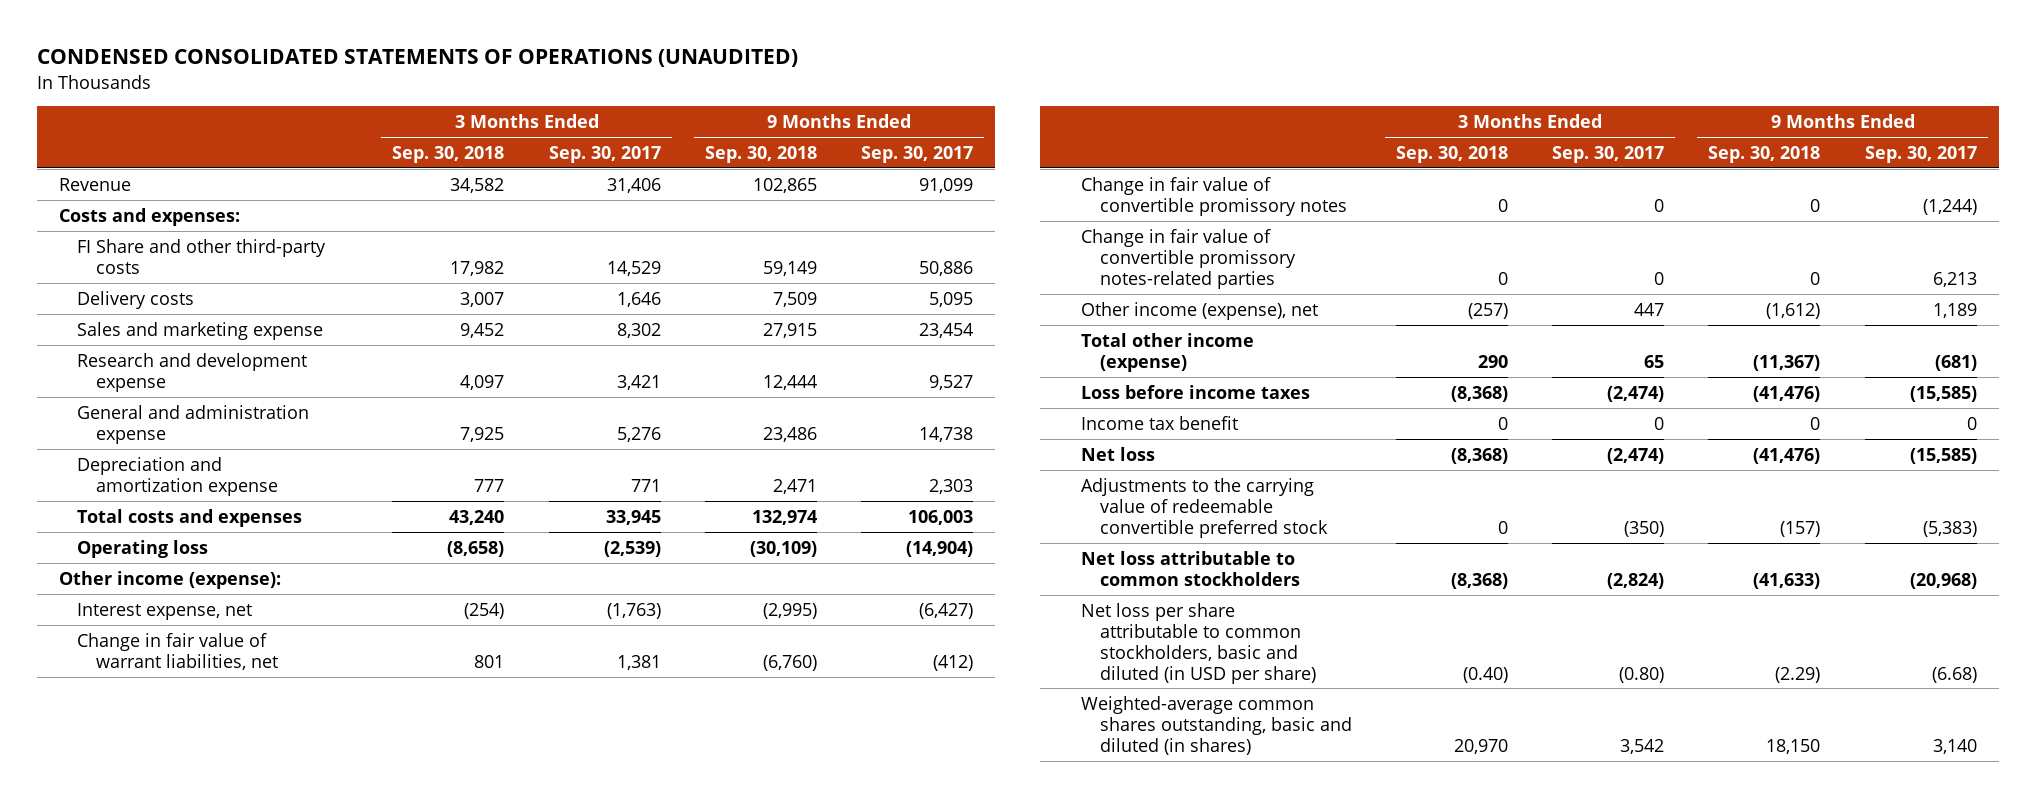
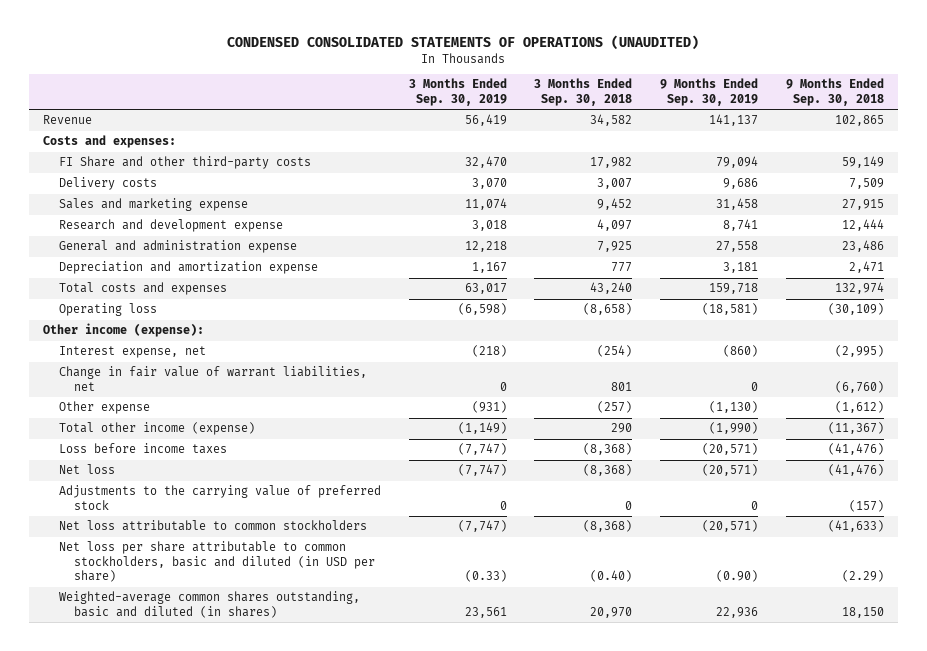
[548,145,661,163] Sep. 30, 2017 -> none
[861,145,974,163] Sep. 30, 2017 -> none
none -> [408,78,507,106] 3 Months Ended Sep. 30, 2019
none -> [660,78,759,106] 9 Months Ended Sep. 30, 2019
[1080,176,1347,216] Change in fair value of convertible promissory notes -> none
[1080,228,1296,289] Change in fair value of convertible promissory notes-related parties -> none
[1080,301,1318,320] Other income (expense), net -> [58,401,150,415] Other expense
[1080,415,1238,430] Income tax benefit -> none
[1080,477,1328,538] Adjustments to the carrying value of redeemable convertible preferred stock -> [58,485,381,510] Adjustments to the carrying value of preferred stock

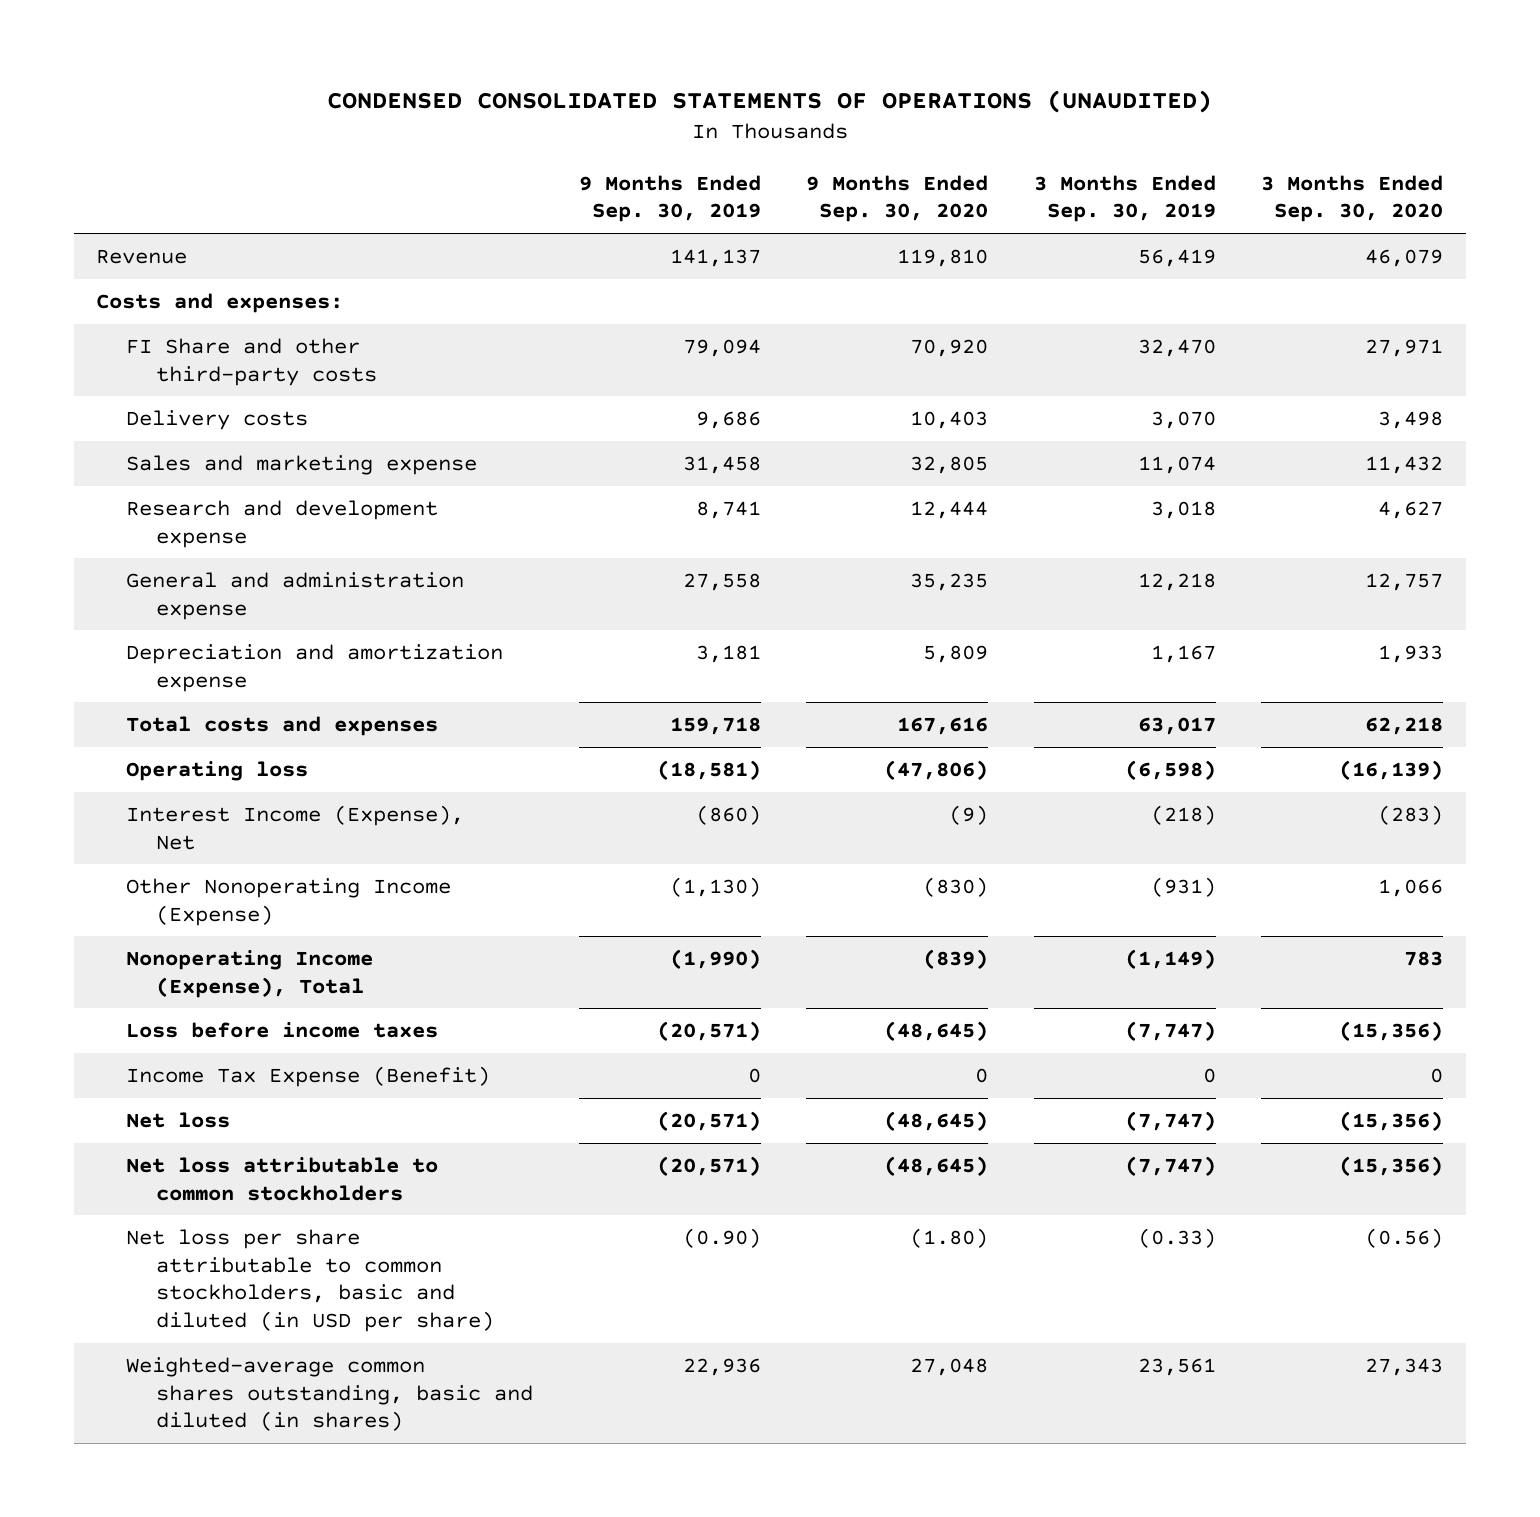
[534,78,633,106] 3 Months Ended Sep. 30, 2018 -> none
[785,78,884,106] 9 Months Ended Sep. 30, 2018 -> none
none -> [806,174,989,223] 9 Months Ended Sep. 30, 2020
none -> [1261,174,1444,223] 3 Months Ended Sep. 30, 2020
[43,323,205,338] Other income (expense): -> none
[58,366,367,391] Change in fair value of warrant liabilities, net -> none
[58,346,206,359] Interest expense, net -> [126,804,465,850] Interest Income (Expense), Net
[58,401,150,415] Other expense -> [126,877,452,926] Other Nonoperating Income (Expense)
[58,422,255,436] Total other income (expense) -> [126,949,374,998] Nonoperating Income (Expense), Total
none -> [126,1065,491,1087] Income Tax Expense (Benefit)
[58,485,381,510] Adjustments to the carrying value of preferred stock -> none

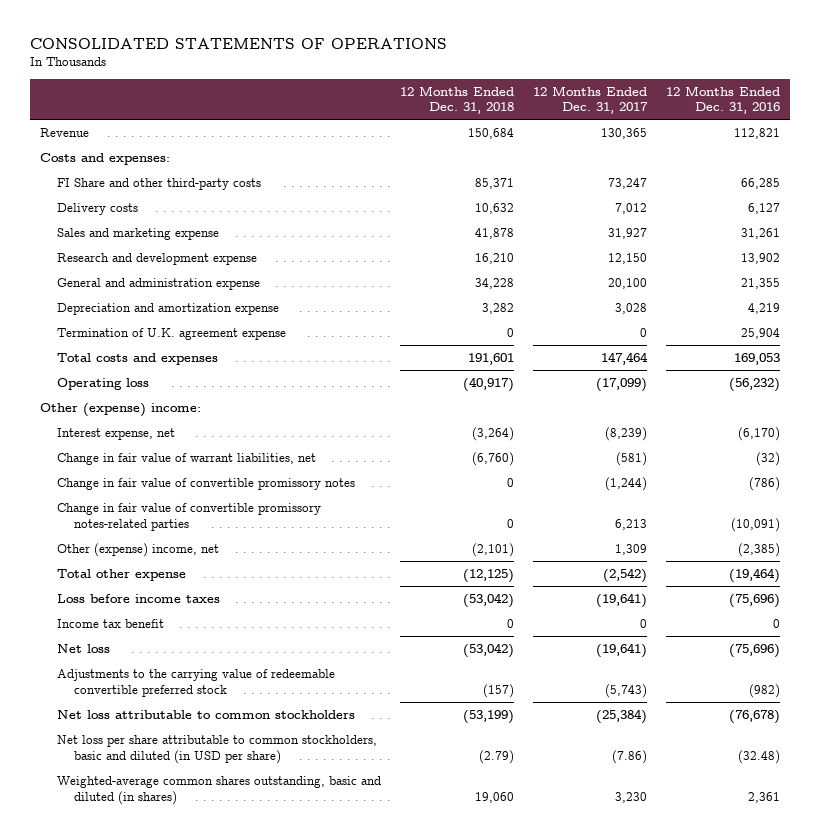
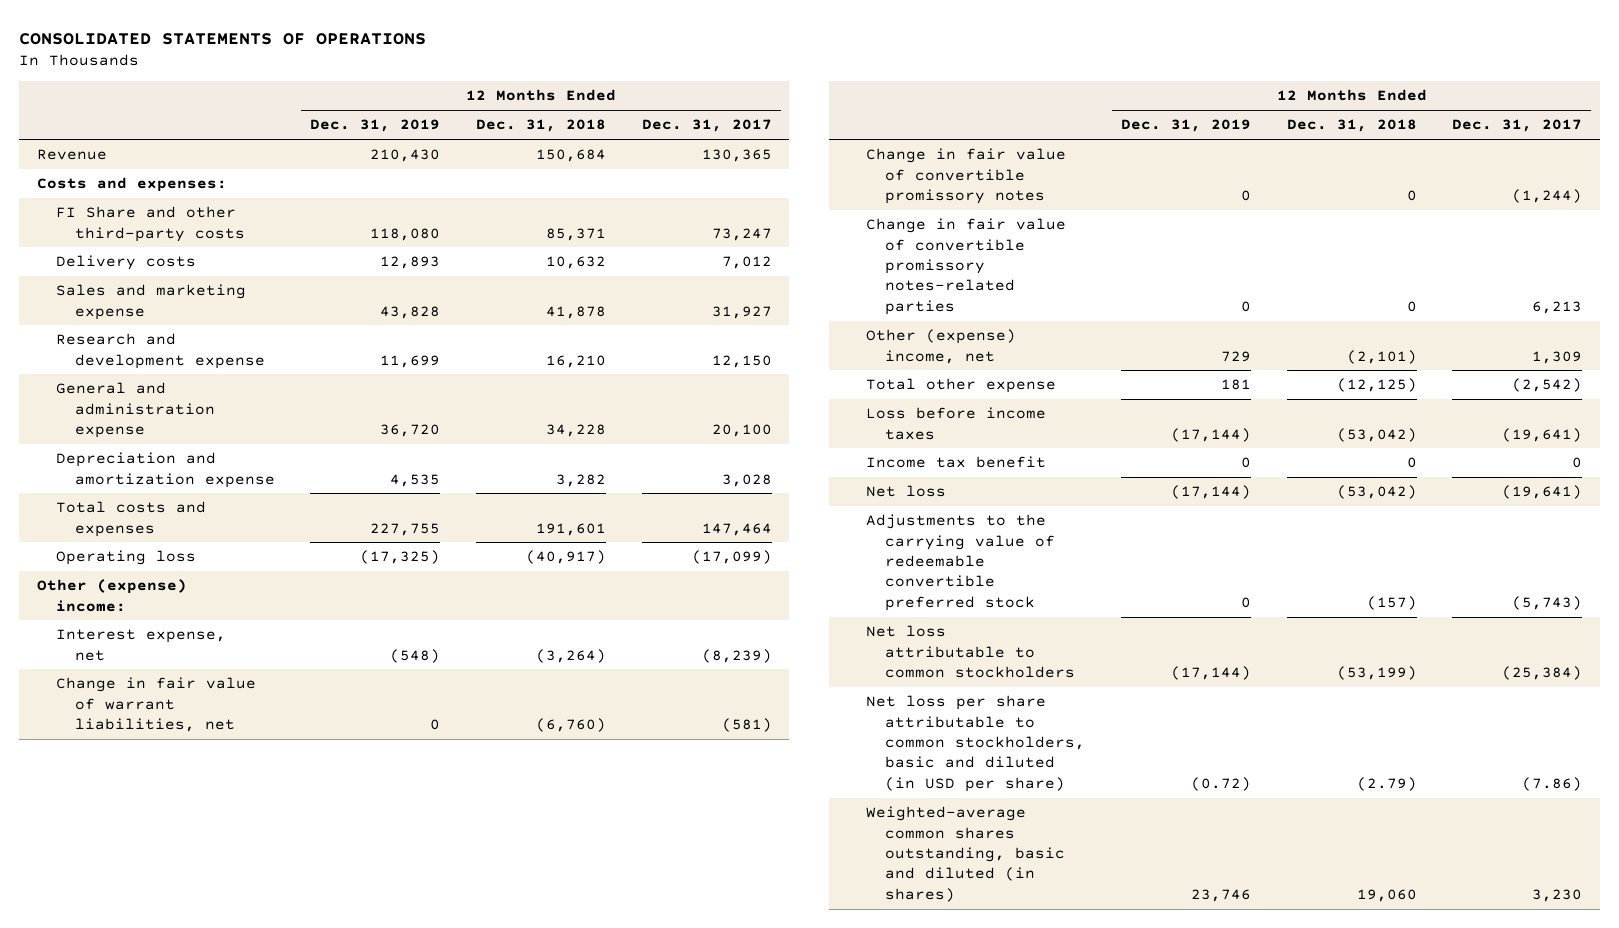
[666,85,781,115] 12 Months Ended Dec. 31, 2016 -> none
none -> [310,119,441,133] Dec. 31, 2019
[56,327,286,340] Termination of U.K. agreement expense -> none

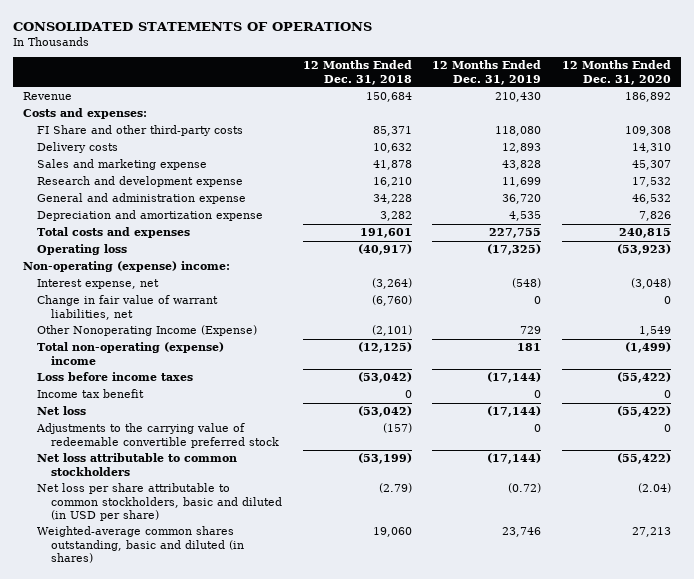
[641,119,772,133] Dec. 31, 2017 -> none
none -> [562,60,672,85] 12 Months Ended Dec. 31, 2020
[36,579,187,612] Other (expense) income: -> [23,261,231,273] Non-operating (expense) income:
[866,148,1067,205] Change in fair value of convertible promissory notes -> none
[866,218,1067,315] Change in fair value of convertible promissory notes-related parties -> none
[866,329,1017,364] Other (expense) income, net -> [37,325,258,337] Other Nonoperating Income (Expense)
[866,378,1057,394] Total other expense -> [37,342,225,365] Total non-operating (expense) income

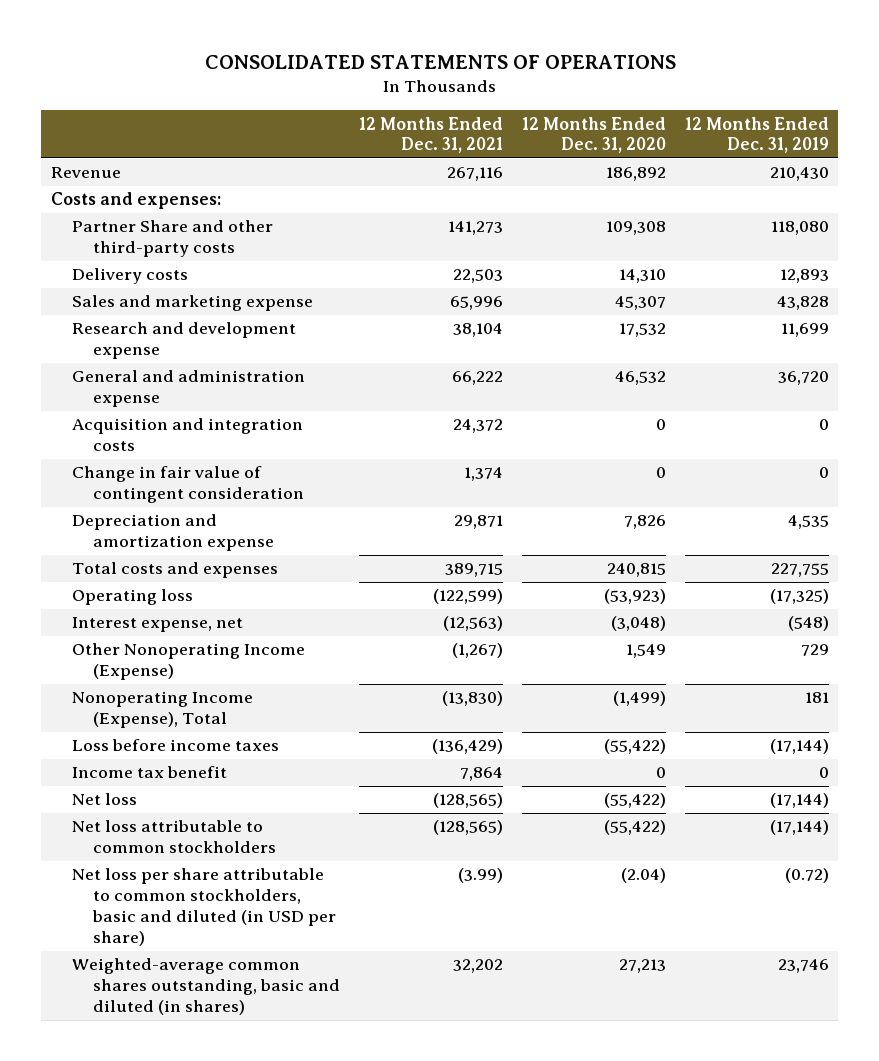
[302,60,412,85] 12 Months Ended Dec. 31, 2018 -> none
none -> [359,116,504,154] 12 Months Ended Dec. 31, 2021
[37,125,244,137] FI Share and other third-party costs -> [72,220,274,258] Partner Share and other third-party costs
none -> [72,418,304,452] Acquisition and integration costs
none -> [72,466,305,504] Change in fair value of contingent consideration
[23,261,231,273] Non-operating (expense) income: -> none
[37,295,219,320] Change in fair value of warrant liabilities, net -> none
[37,342,225,365] Total non-operating (expense) income -> [72,691,254,729] Nonoperating Income (Expense), Total
[36,423,280,448] Adjustments to the carrying value of redeemable convertible preferred stock -> none

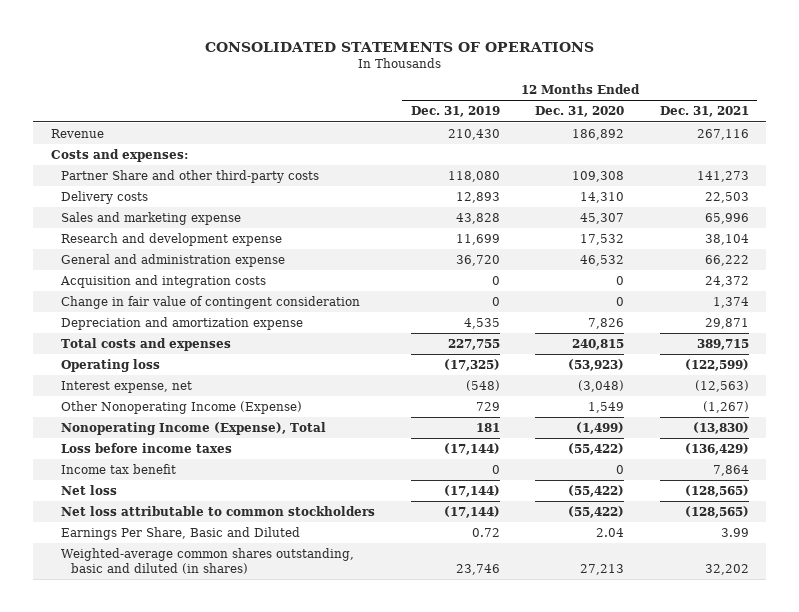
[72,868,337,947] Net loss per share attributable to common stockholders, basic and diluted (in USD per share) -> [61,526,301,540] Earnings Per Share, Basic and Diluted
[458,868,504,884] (3.99) -> [720,527,749,537] 3.99
[620,868,666,884] (2.04) -> [596,527,625,537] 2.04
[784,868,829,884] (0.72) -> [471,527,500,537] 0.72

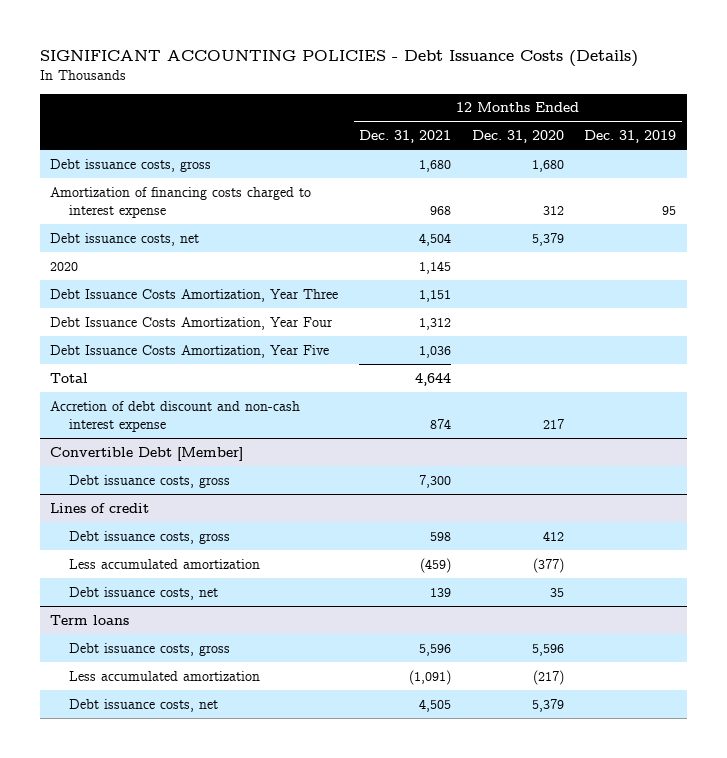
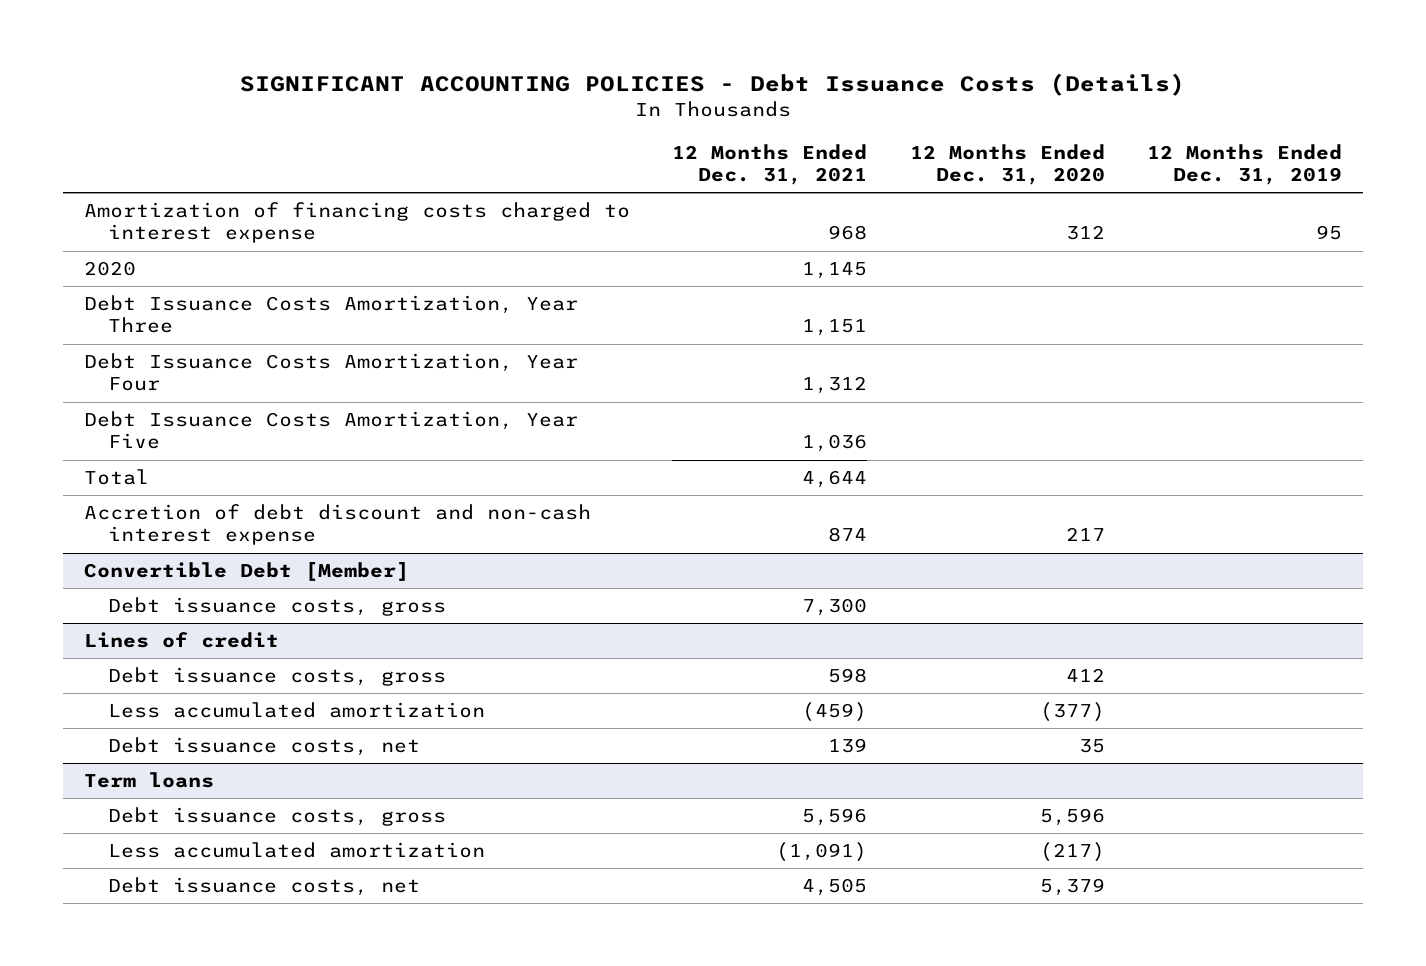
[50,158,212,172] Debt issuance costs, gross -> none
[50,232,200,246] Debt issuance costs, net -> none

